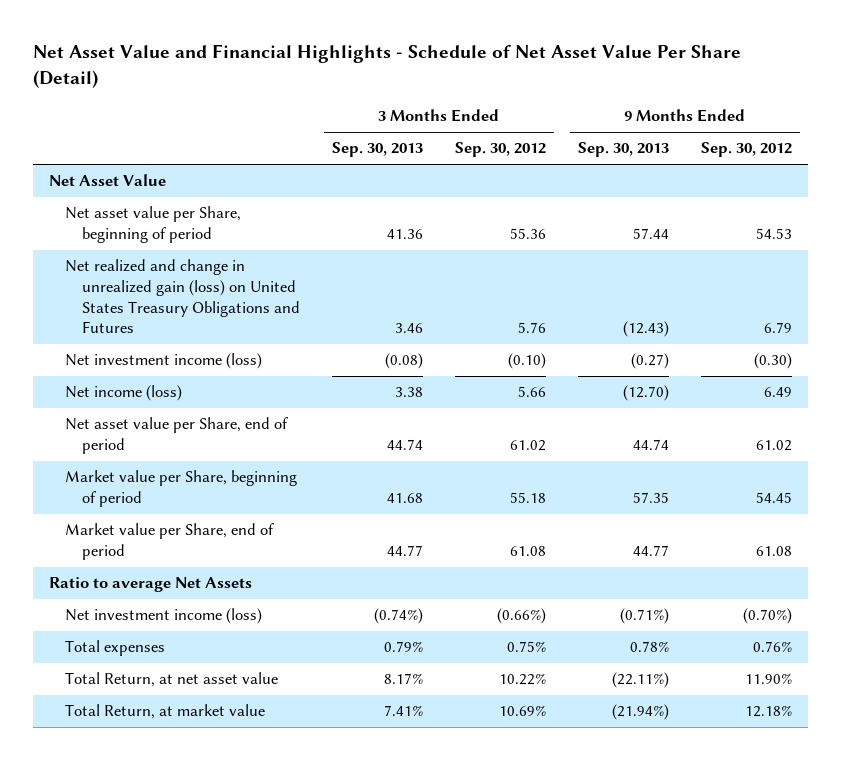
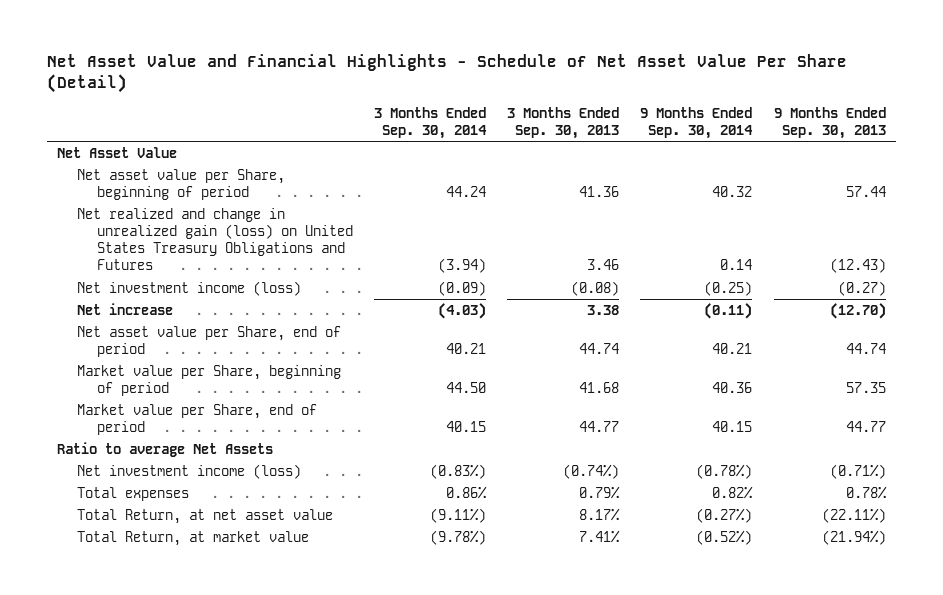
[454,142,546,158] Sep. 30, 2012 -> none
[701,142,793,158] Sep. 30, 2012 -> none
none -> [374,106,488,139] 3 Months Ended Sep. 30, 2014
none -> [640,106,754,139] 9 Months Ended Sep. 30, 2014
[65,385,183,402] Net income (loss) -> [77,302,174,315] Net increase

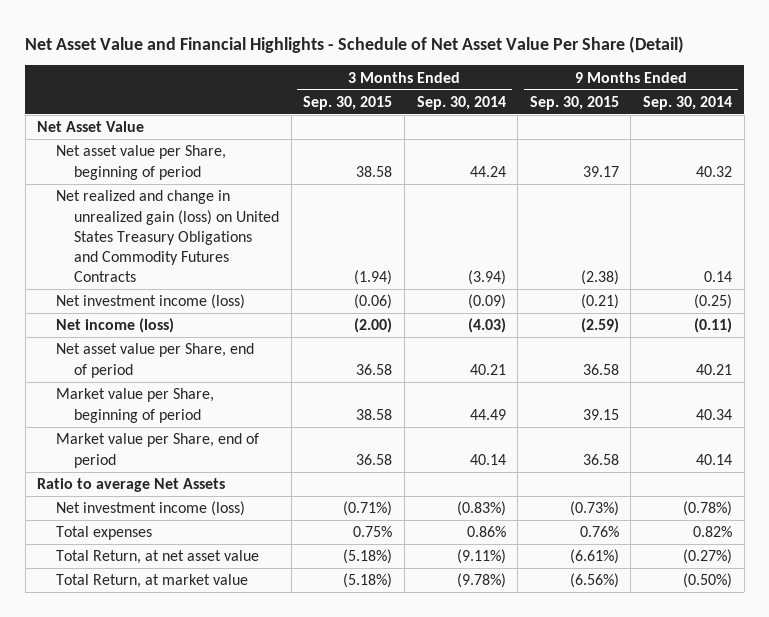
[507,106,620,139] 3 Months Ended Sep. 30, 2013 -> none
[773,106,886,139] 9 Months Ended Sep. 30, 2013 -> none
none -> [303,95,393,110] Sep. 30, 2015
none -> [529,95,619,110] Sep. 30, 2015
[77,207,353,271] Net realized and change in unrealized gain (loss) on United States Treasury Obligations and Futures -> [55,190,280,283] Net realized and change in unrealized gain (loss) on United States Treasury Obligations and Commodity Futures Contracts
[77,302,174,315] Net increase -> [55,318,174,334] Net income (loss)
[446,381,487,393] 44.50 -> [469,408,506,420] 44.49
[712,381,753,393] 40.36 -> [696,408,733,420] 40.34
[446,420,487,432] 40.15 -> [469,453,506,465] 40.14
[712,420,753,432] 40.15 -> [696,453,733,465] 40.14
[696,529,753,545] (0.52%) -> [683,573,733,589] (0.50%)

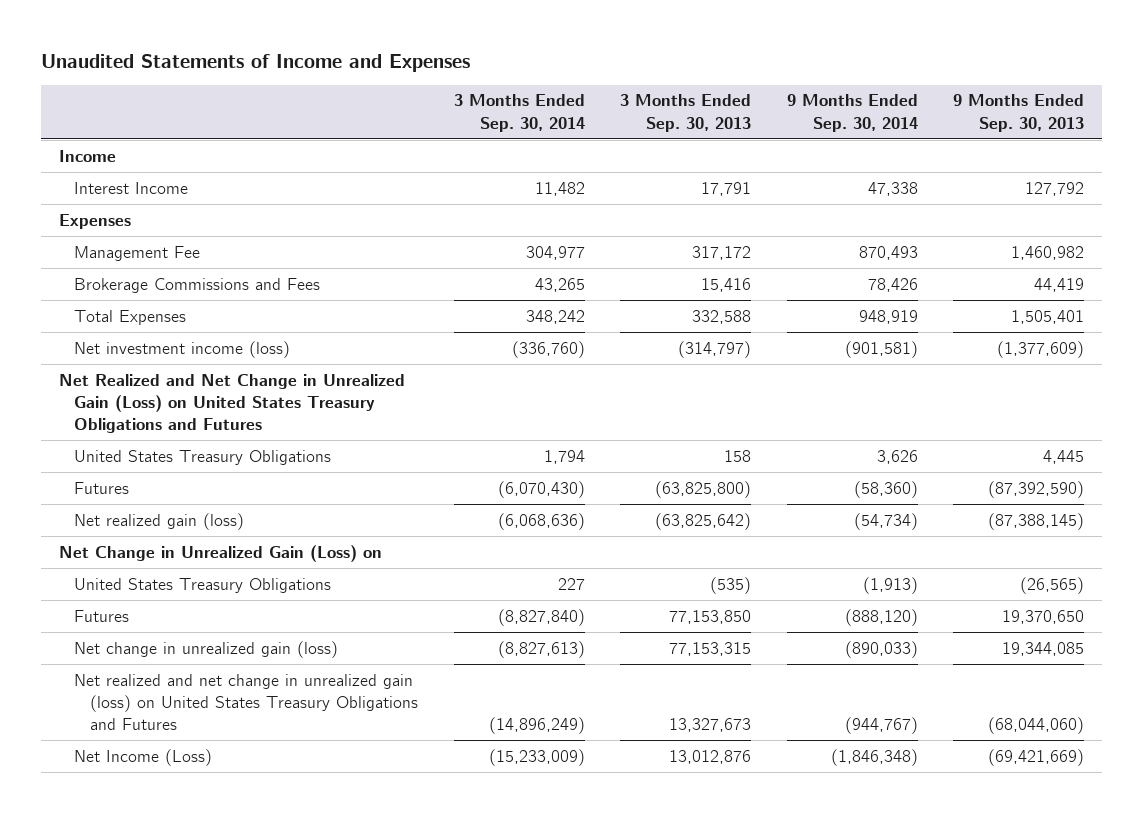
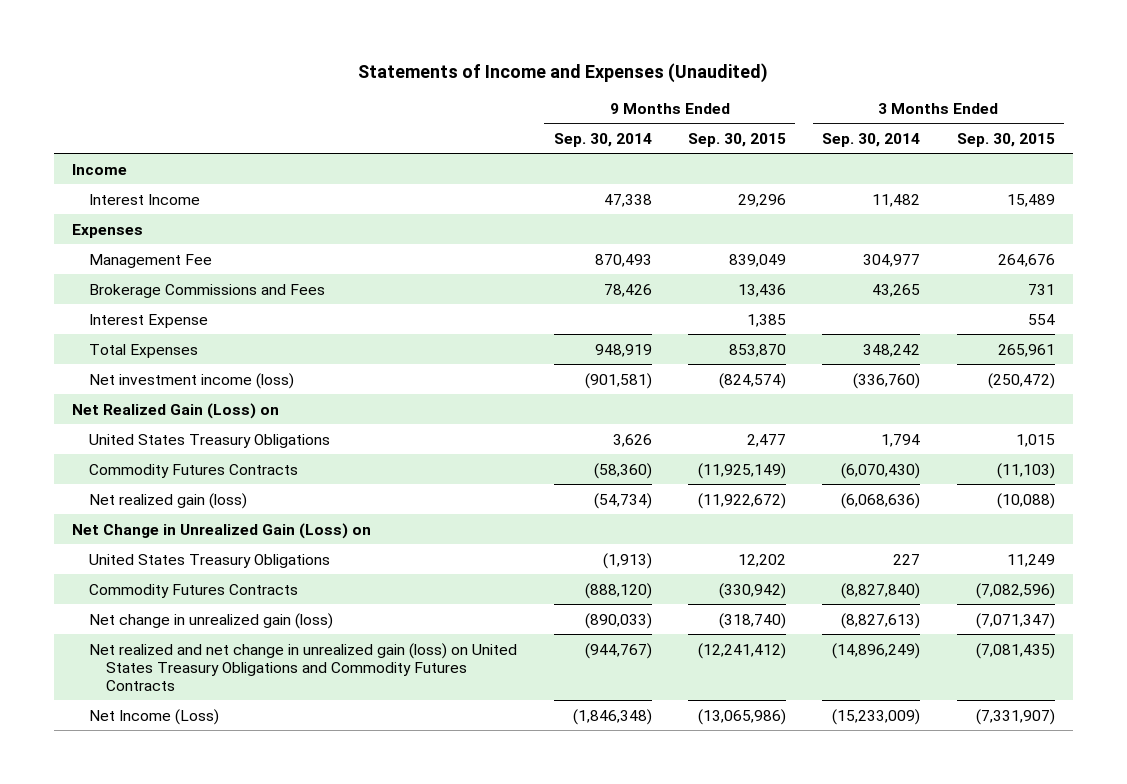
[40,53,470,72] Unaudited Statements of Income and Expenses -> [358,62,769,83] Statements of Income and Expenses (Unaudited)
[620,94,752,132] 3 Months Ended Sep. 30, 2013 -> none
[953,94,1085,132] 9 Months Ended Sep. 30, 2013 -> none
none -> [687,132,786,147] Sep. 30, 2015
none -> [956,132,1055,147] Sep. 30, 2015
none -> [89,313,209,328] Interest Expense
[58,373,405,434] Net Realized and Net Change in Unrealized Gain (Loss) on United States Treasury Obligations and Futures -> none
none -> [71,402,279,419] Net Realized Gain (Loss) on
[74,481,130,494] Futures -> [89,463,299,478] Commodity Futures Contracts
[74,609,130,622] Futures -> [89,583,299,598] Commodity Futures Contracts
[74,673,419,731] Net realized and net change in unrealized gain (loss) on United States Treasury Obligations and Futures -> [89,642,518,691] Net realized and net change in unrealized gain (loss) on United States Treasury Obligations and Commodity Futures Contracts

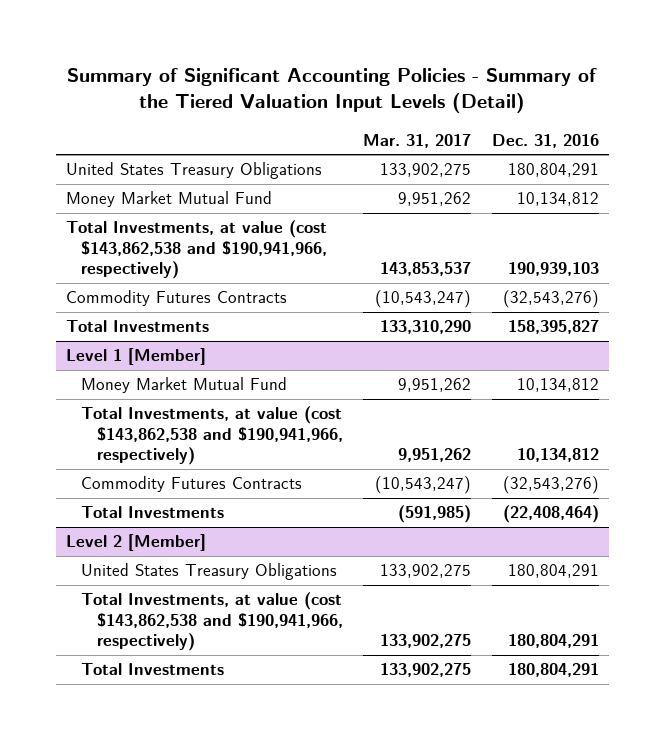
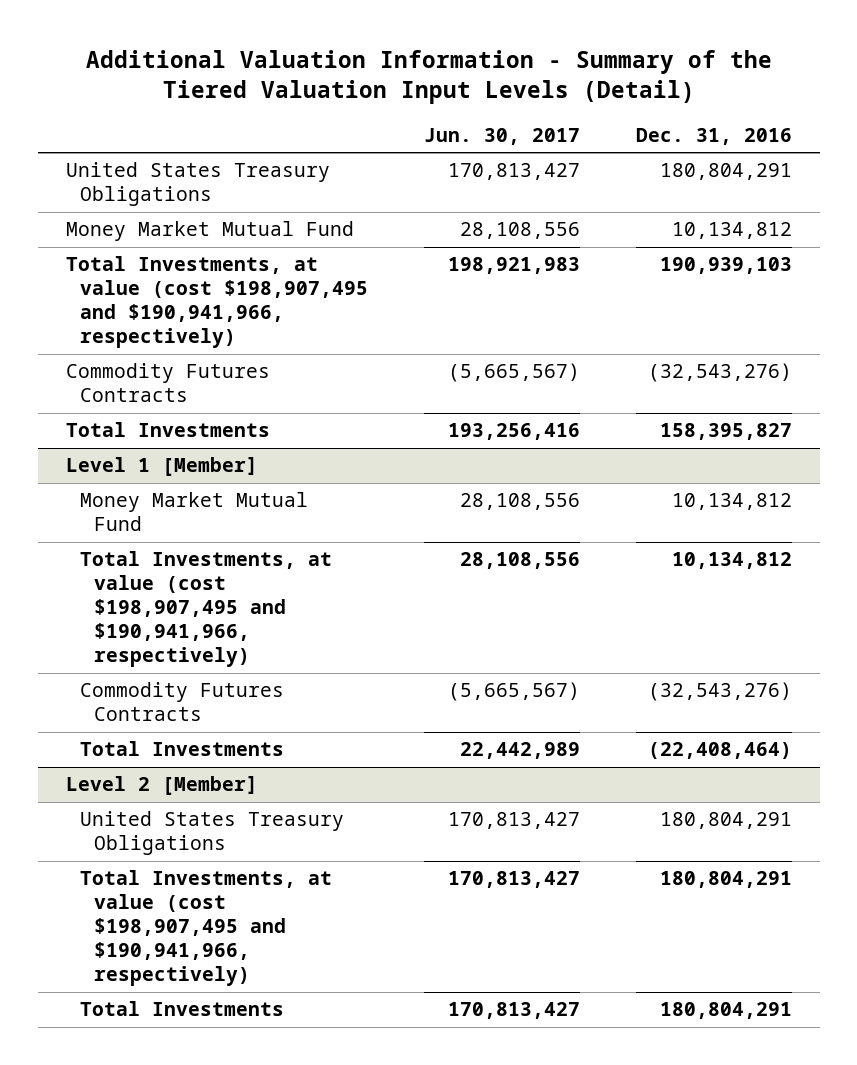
[67,67,598,114] Summary of Significant Accounting Policies - Summary of the Tiered Valuation Input Levels (Detail) -> [85,49,772,105] Additional Valuation Information - Summary of the Tiered Valuation Input Levels (Detail)
[363,133,472,148] Mar. 31, 2017 -> none
none -> [423,127,580,145] Jun. 30, 2017
[65,220,328,280] Total Investments, at value (cost $143,862,538 and $190,941,966, respectively) -> [65,256,368,349] Total Investments, at value (cost $198,907,495 and $190,941,966, respectively)
[81,406,343,466] Total Investments, at value (cost $143,862,538 and $190,941,966, respectively) -> [79,551,332,668] Total Investments, at value (cost $198,907,495 and $190,941,966, respectively)
[81,592,343,652] Total Investments, at value (cost $143,862,538 and $190,941,966, respectively) -> [79,870,332,987] Total Investments, at value (cost $198,907,495 and $190,941,966, respectively)

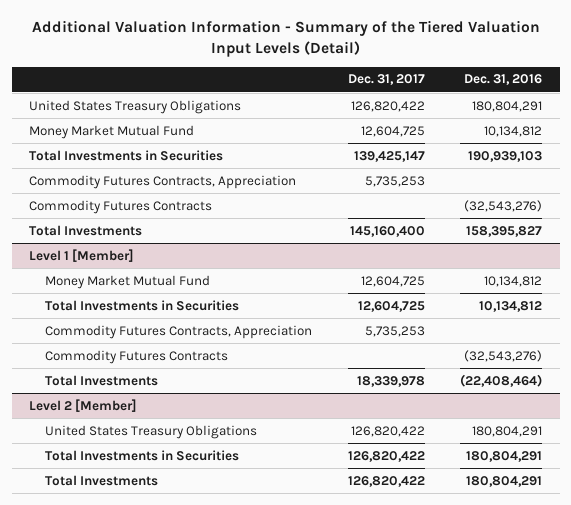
[423,127,580,145] Jun. 30, 2017 -> none
none -> [347,74,425,86] Dec. 31, 2017
[65,256,368,349] Total Investments, at value (cost $198,907,495 and $190,941,966, respectively) -> [29,149,224,161] Total Investments in Securities
none -> [29,174,297,189] Commodity Futures Contracts, Appreciation
[79,551,332,668] Total Investments, at value (cost $198,907,495 and $190,941,966, respectively) -> [45,299,240,311] Total Investments in Securities
none -> [45,324,313,339] Commodity Futures Contracts, Appreciation
[79,870,332,987] Total Investments, at value (cost $198,907,495 and $190,941,966, respectively) -> [45,449,240,461] Total Investments in Securities

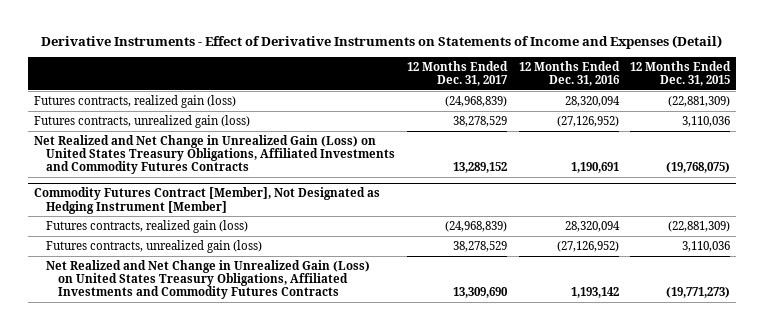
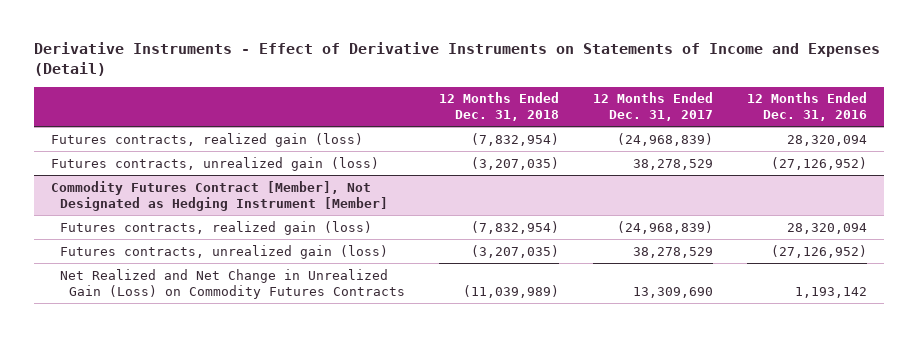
[630,60,732,87] 12 Months Ended Dec. 31, 2015 -> none
none -> [439,92,560,122] 12 Months Ended Dec. 31, 2018
[34,134,396,175] Net Realized and Net Change in Unrealized Gain (Loss) on United States Treasury Obligations, Affiliated Investments and Commodity Futures Contracts -> none
[46,259,371,300] Net Realized and Net Change in Unrealized Gain (Loss) on United States Treasury Obligations, Affiliated Investments and Commodity Futures Contracts -> [60,268,406,299] Net Realized and Net Change in Unrealized Gain (Loss) on Commodity Futures Contracts

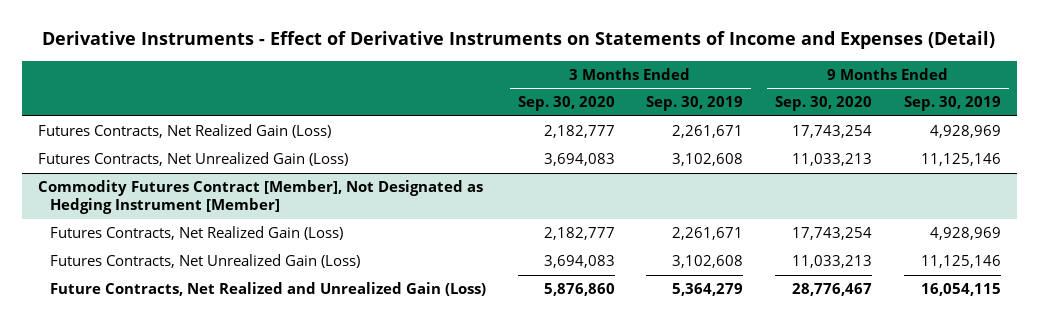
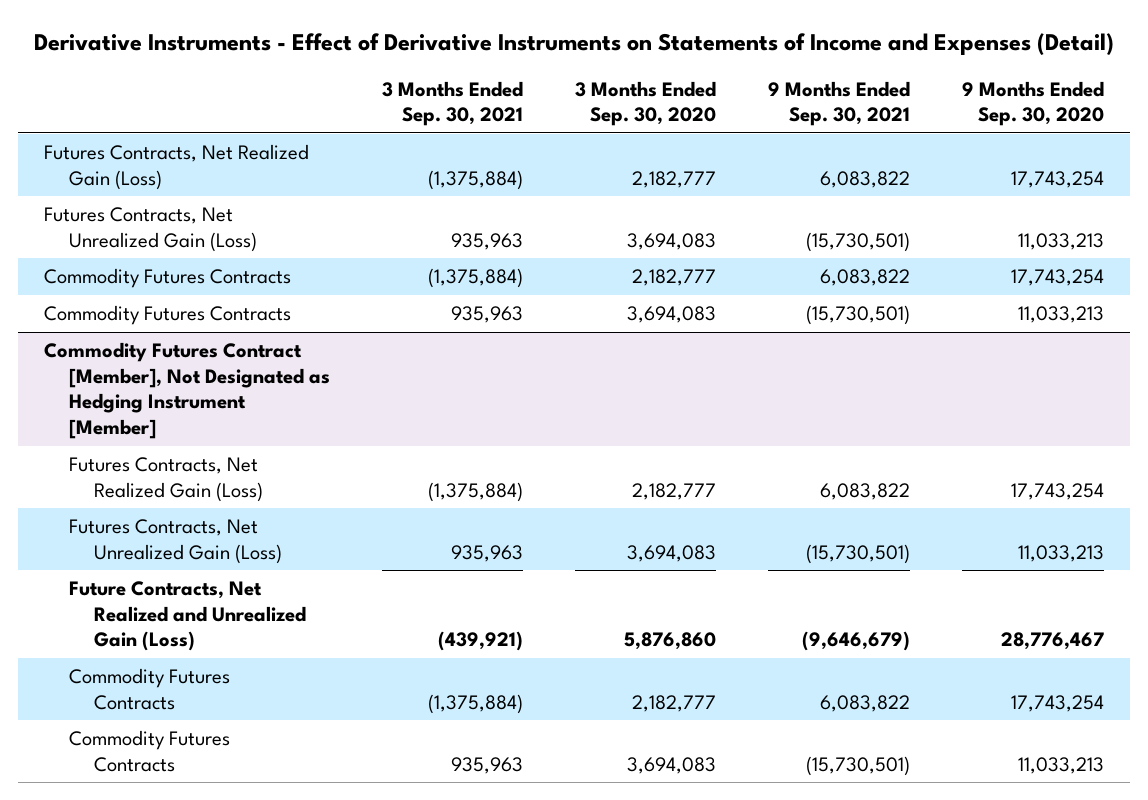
[646,96,744,112] Sep. 30, 2019 -> none
[903,96,1001,112] Sep. 30, 2019 -> none
none -> [381,80,523,127] 3 Months Ended Sep. 30, 2021
none -> [768,80,911,127] 9 Months Ended Sep. 30, 2021
none -> [43,268,291,289] Commodity Futures Contracts
none -> [43,305,291,326] Commodity Futures Contracts
none -> [68,668,230,710] Commodity Futures Contracts
none -> [68,730,230,772] Commodity Futures Contracts

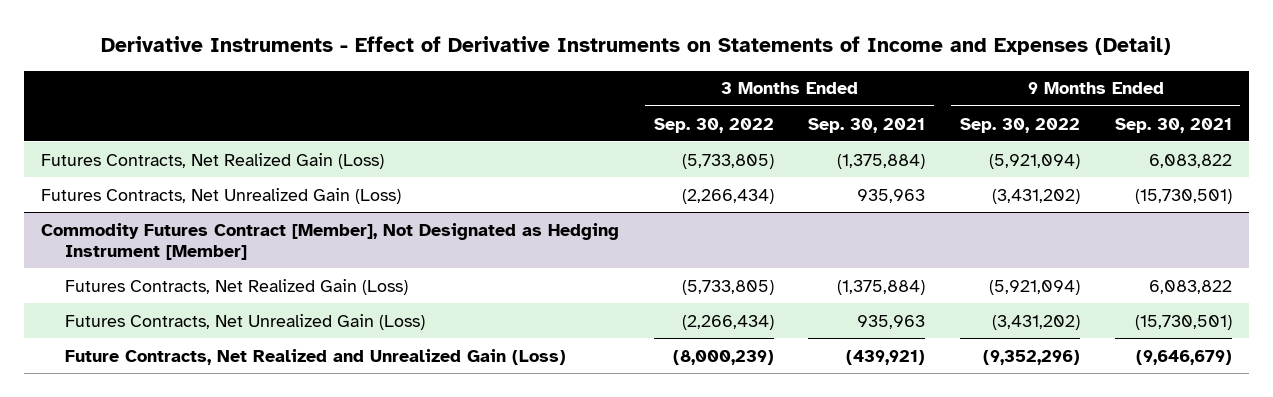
[574,80,716,127] 3 Months Ended Sep. 30, 2020 -> none
[962,80,1105,127] 9 Months Ended Sep. 30, 2020 -> none
none -> [653,117,774,133] Sep. 30, 2022
none -> [960,117,1081,133] Sep. 30, 2022
[43,268,291,289] Commodity Futures Contracts -> none
[43,305,291,326] Commodity Futures Contracts -> none
[68,668,230,710] Commodity Futures Contracts -> none
[68,730,230,772] Commodity Futures Contracts -> none

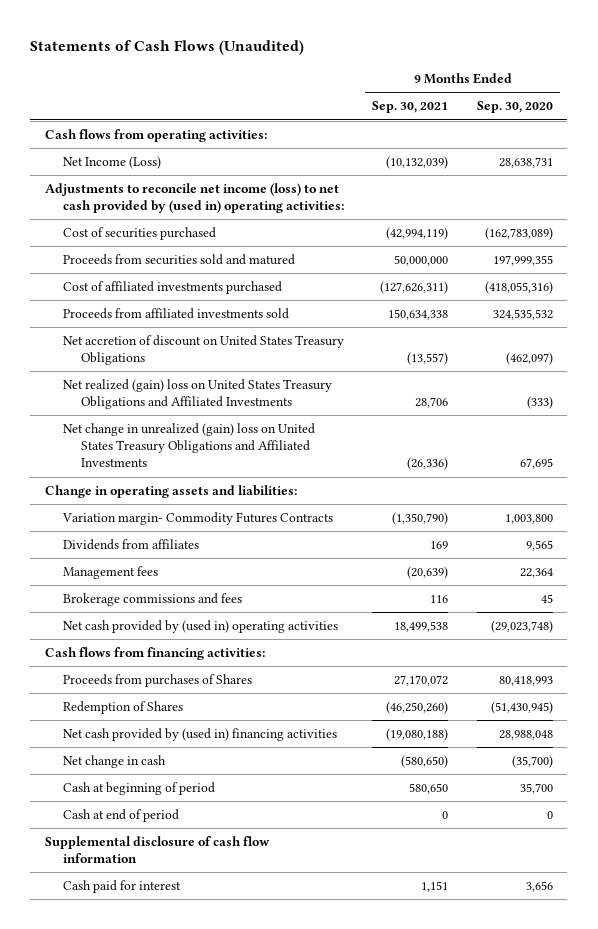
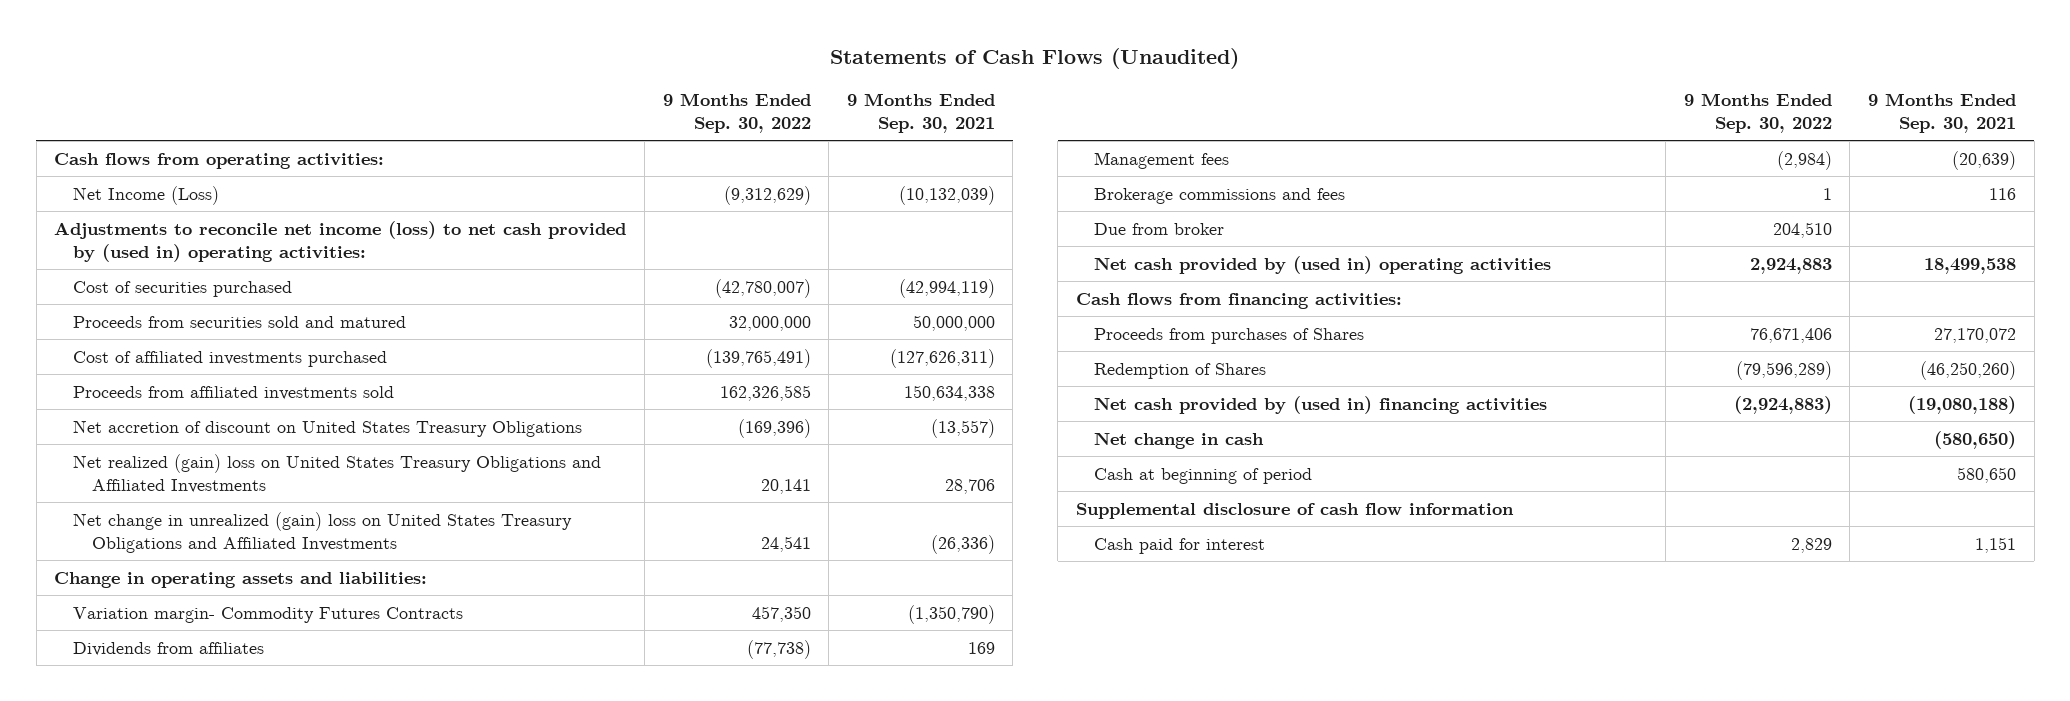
[476,101,553,114] Sep. 30, 2020 -> none
none -> [662,93,811,134] 9 Months Ended Sep. 30, 2022
none -> [1094,222,1225,235] Due from broker
[62,809,179,823] Cash at end of period -> none

